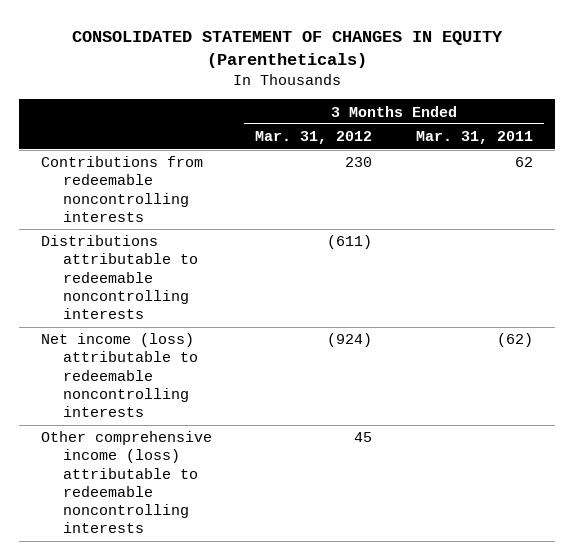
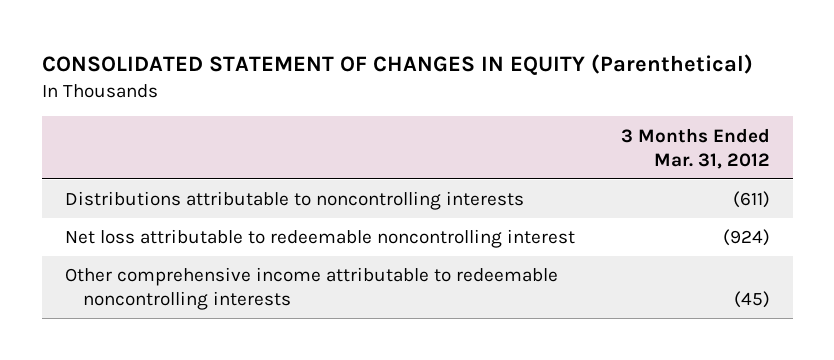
[71,30,503,68] CONSOLIDATED STATEMENT OF CHANGES IN EQUITY (Parentheticals) -> [41,54,753,76] CONSOLIDATED STATEMENT OF CHANGES IN EQUITY (Parenthetical)
[415,131,533,145] Mar. 31, 2011 -> none
[40,156,203,222] Contributions from redeemable noncontrolling interests -> none
[40,235,199,320] Distributions attributable to redeemable noncontrolling interests -> [64,191,524,211] Distributions attributable to noncontrolling interests
[40,333,199,418] Net income (loss) attributable to redeemable noncontrolling interests -> [64,229,575,249] Net loss attributable to redeemable noncontrolling interest
[40,431,212,534] Other comprehensive income (loss) attributable to redeemable noncontrolling interests -> [64,267,558,311] Other comprehensive income attributable to redeemable noncontrolling interests
[354,432,373,443] 45 -> [733,291,770,309] (45)

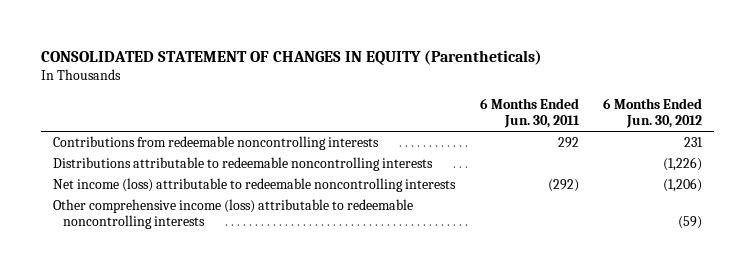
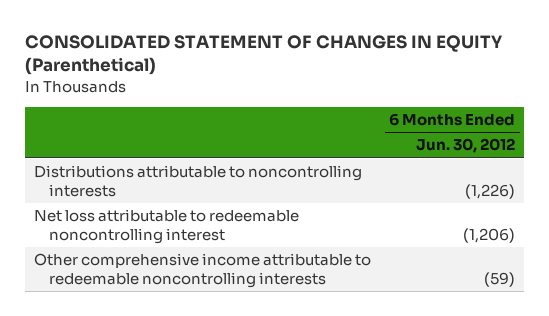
[41,50,543,66] CONSOLIDATED STATEMENT OF CHANGES IN EQUITY (Parentheticals) -> [25,35,504,76] CONSOLIDATED STATEMENT OF CHANGES IN EQUITY (Parenthetical)
[479,97,580,128] 6 Months Ended Jun. 30, 2011 -> none
[53,136,380,151] Contributions from redeemable noncontrolling interests -> none
[53,157,434,172] Distributions attributable to redeemable noncontrolling interests -> [34,165,363,197] Distributions attributable to noncontrolling interests
[53,178,457,193] Net income (loss) attributable to redeemable noncontrolling interests -> [34,209,300,244] Net loss attributable to redeemable noncontrolling interest
[53,199,414,230] Other comprehensive income (loss) attributable to redeemable noncontrolling interests -> [34,253,372,288] Other comprehensive income attributable to redeemable noncontrolling interests

